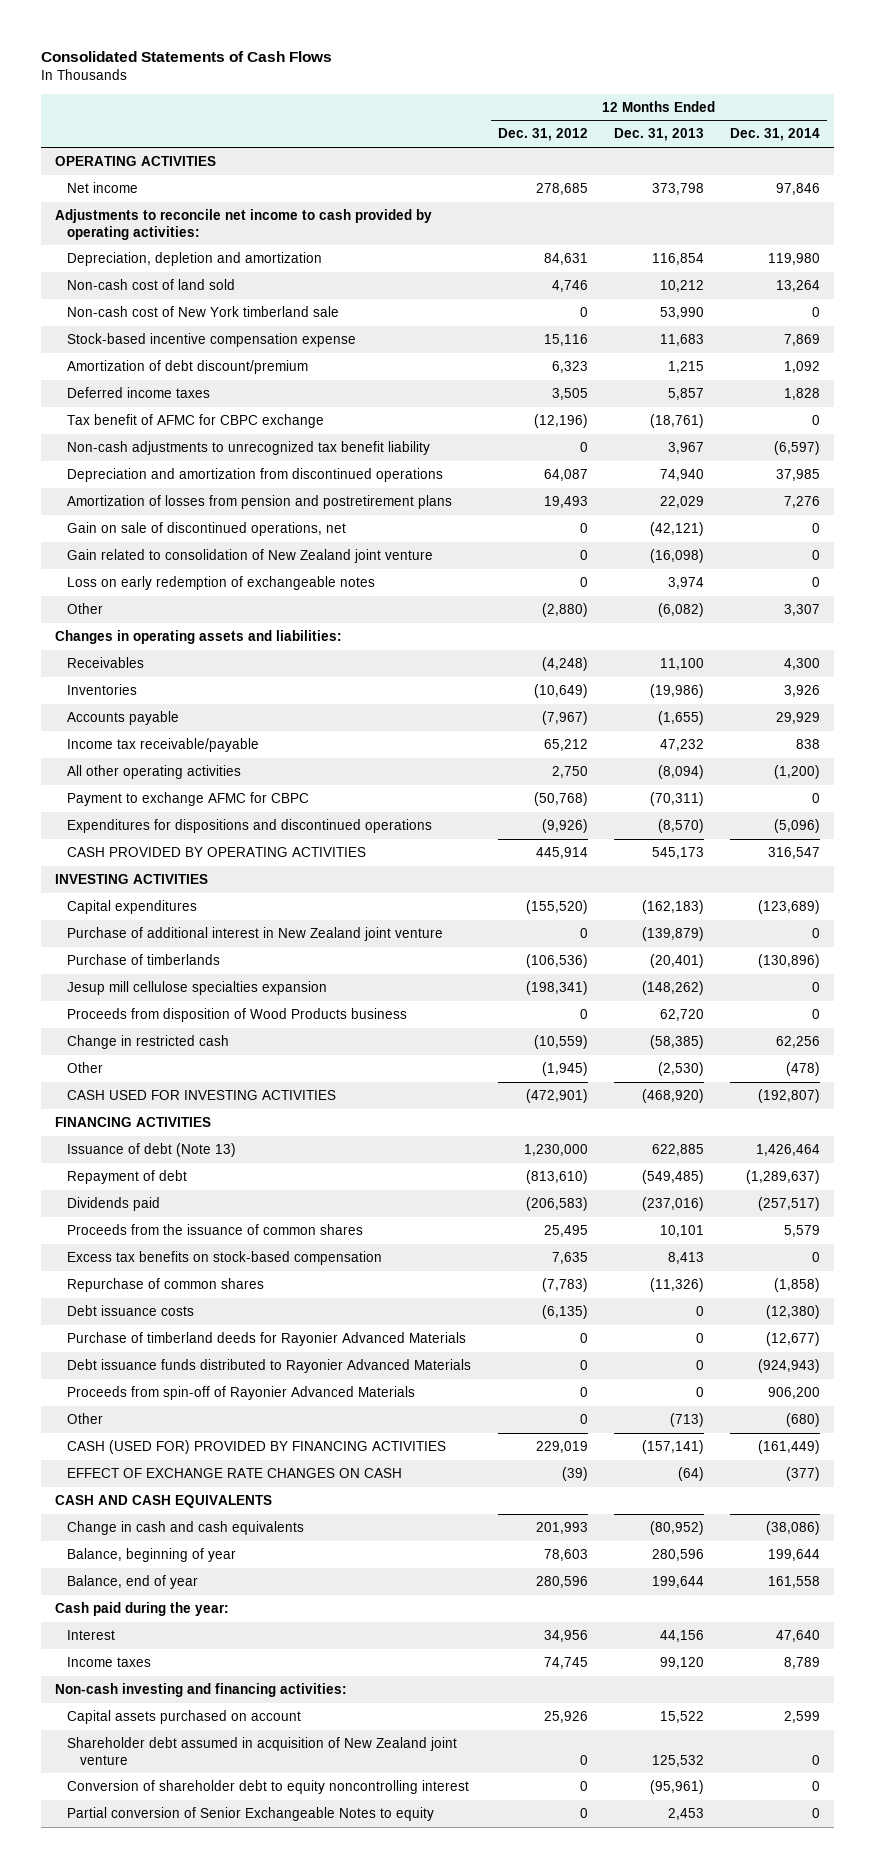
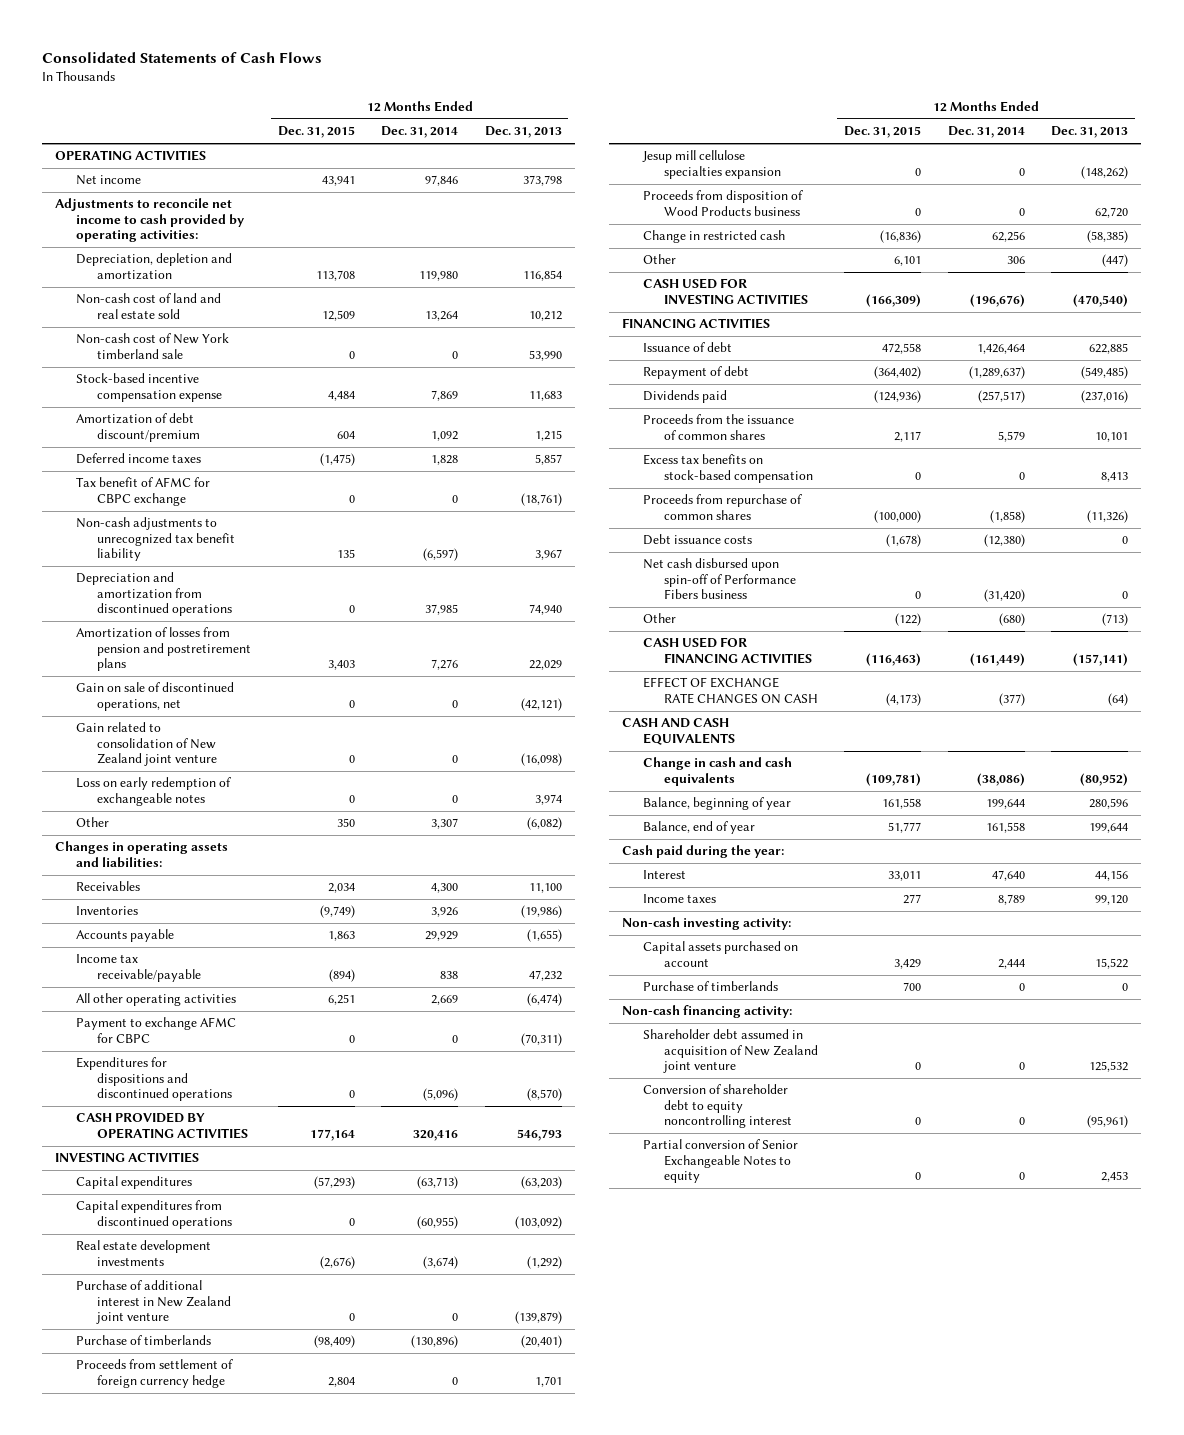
[497,128,588,142] Dec. 31, 2012 -> none
none -> [277,126,355,139] Dec. 31, 2015
[67,278,236,290] Non-cash cost of land sold -> [76,293,222,319] Non-cash cost of land and real estate sold
[658,764,705,779] (8,094) -> [526,993,562,1007] (6,474)
[774,764,821,779] (1,200) -> [431,995,459,1006] 2,669
[652,846,705,859] 545,173 -> [516,1128,562,1141] 546,793
[768,846,821,859] 316,547 -> [413,1129,459,1141] 320,416
[642,899,705,914] (162,183) -> [520,1176,562,1190] (63,203)
[758,899,821,914] (123,689) -> [417,1176,459,1190] (63,713)
none -> [76,1200,233,1229] Capital expenditures from discontinued operations
none -> [76,1240,212,1266] Real estate development investments
none -> [76,1359,234,1388] Proceeds from settlement of foreign currency hedge
[658,1061,705,1076] (2,530) -> [1102,254,1129,268] (447)
[786,1061,821,1076] (478) -> [1006,256,1025,265] 306
[642,1088,705,1103] (468,920) -> [1073,293,1129,307] (470,540)
[758,1088,821,1103] (192,807) -> [969,293,1025,307] (196,676)
[67,1142,237,1157] Issuance of debt (Note 13) -> [642,342,732,353] Issuance of debt
[67,1277,265,1292] Repurchase of common shares -> [642,494,802,520] Proceeds from repurchase of common shares
[67,1331,467,1346] Purchase of timberland deeds for Rayonier Advanced Materials -> none
[67,1358,472,1373] Debt issuance funds distributed to Rayonier Advanced Materials -> none
[67,1385,416,1400] Proceeds from spin-off of Rayonier Advanced Materials -> none
none -> [642,558,796,600] Net cash disbursed upon spin-off of Performance Fibers business
[67,1439,447,1454] CASH (USED FOR) PROVIDED BY FINANCING ACTIVITIES -> [642,637,812,664] CASH USED FOR FINANCING ACTIVITIES
[54,1682,347,1697] Non-cash investing and financing activities: -> none
none -> [621,917,791,931] Non-cash investing activity:
[784,1710,821,1723] 2,599 -> [997,958,1025,969] 2,444
none -> [642,981,778,992] Purchase of timberlands
none -> [621,1005,792,1019] Non-cash financing activity:

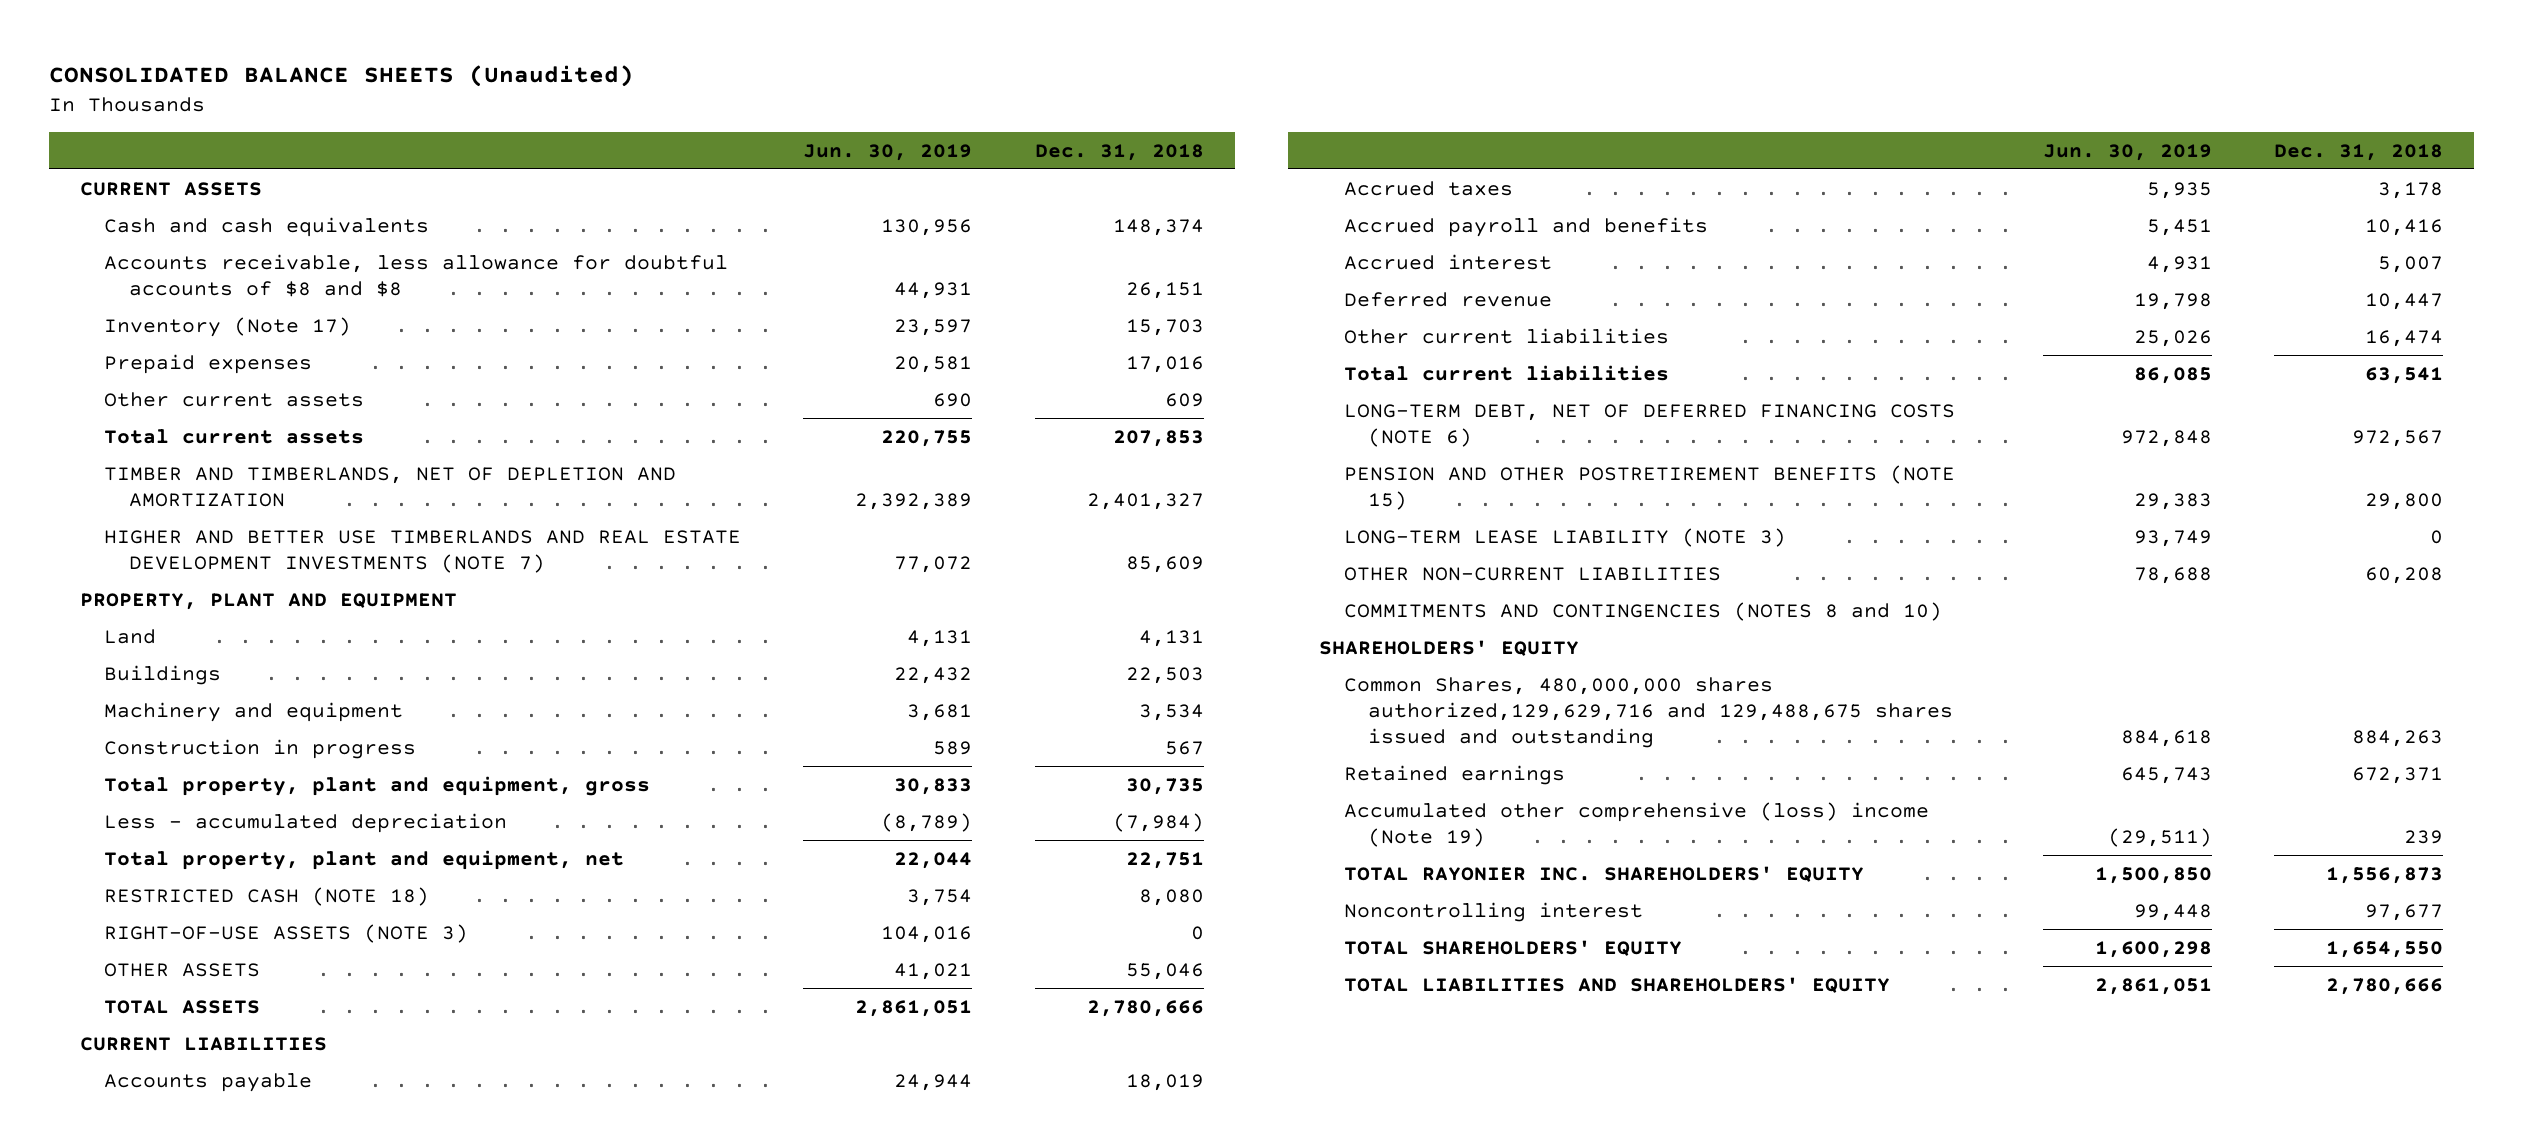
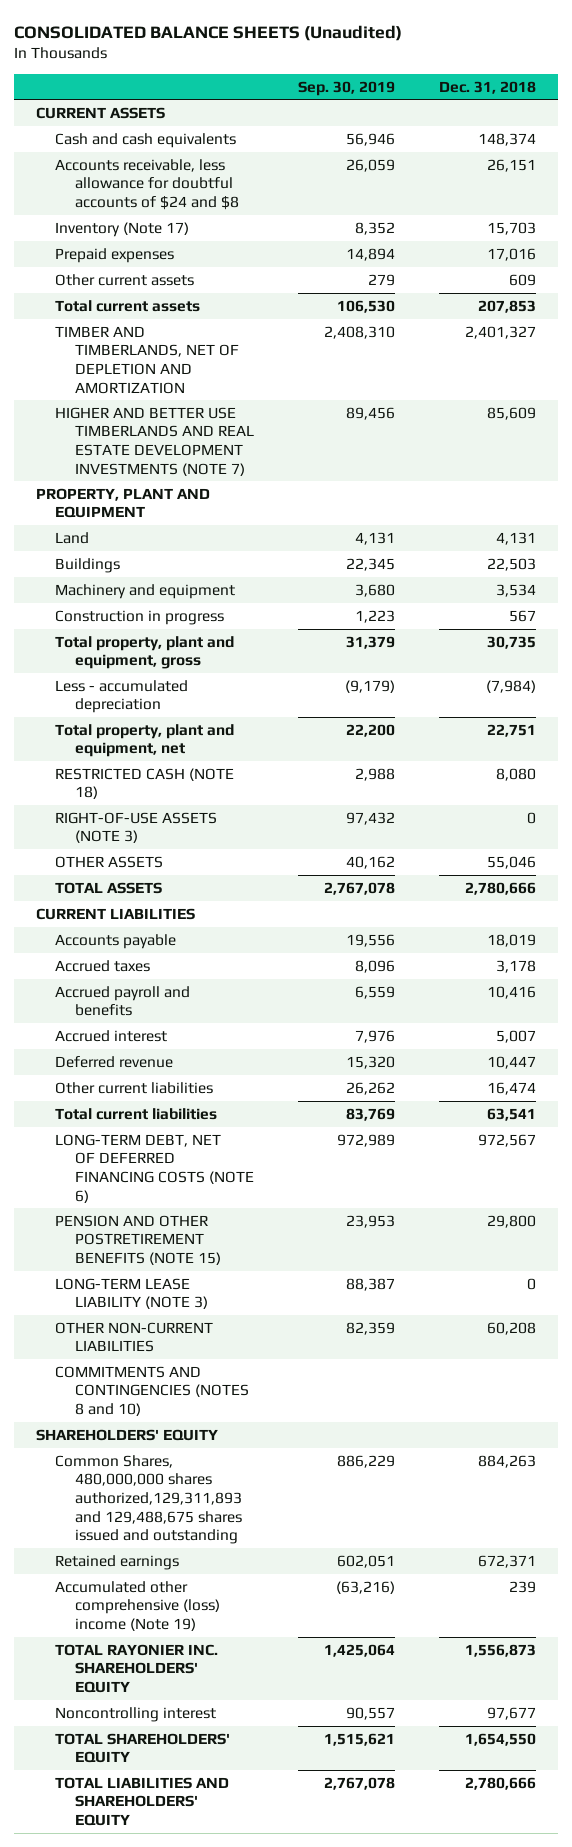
[803,143,973,161] Jun. 30, 2019 -> none
none -> [298,80,396,96] Sep. 30, 2019
[104,253,729,297] Accounts receivable, less allowance for doubtful accounts of $8 and $8 -> [55,158,240,211] Accounts receivable, less allowance for doubtful accounts of $24 and $8
[1343,676,1953,748] Common Shares, 480,000,000 shares authorized,129,629,716 and 129,488,675 shares issued and outstanding -> [55,1454,243,1545] Common Shares, 480,000,000 shares authorized,129,311,893 and 129,488,675 shares issued and outstanding

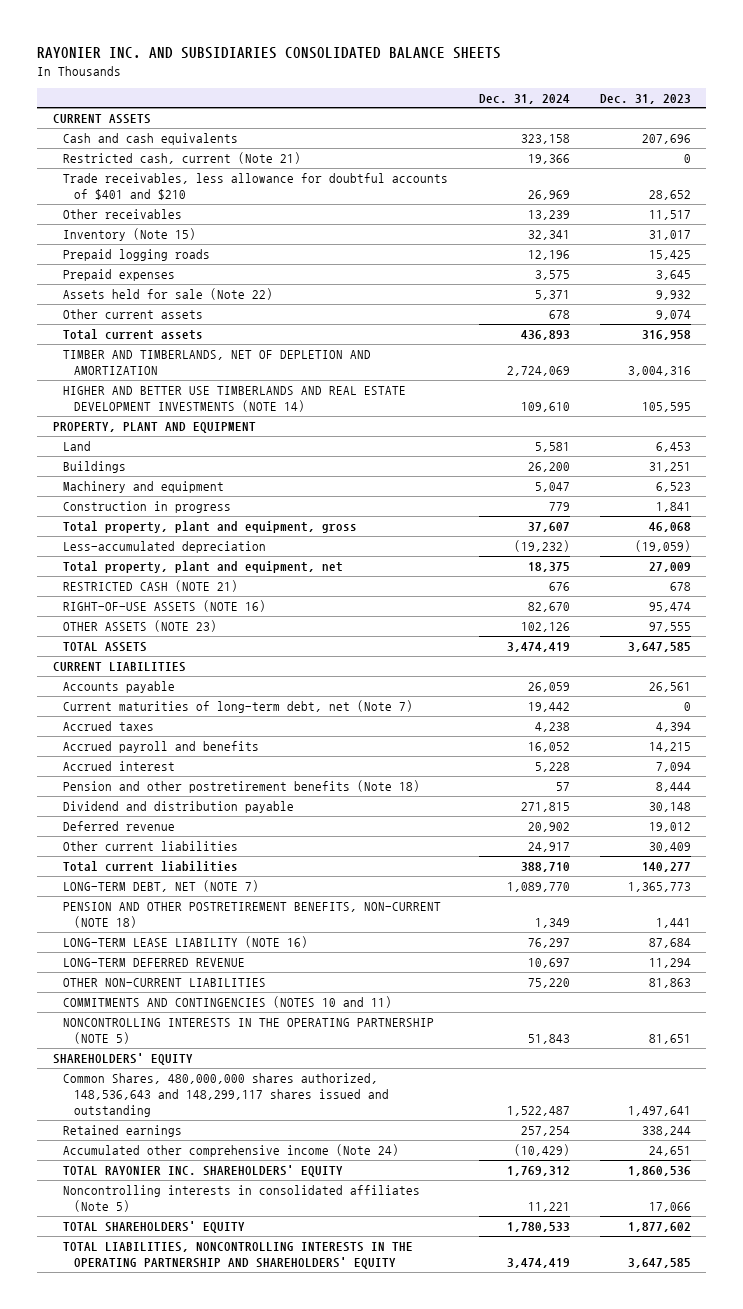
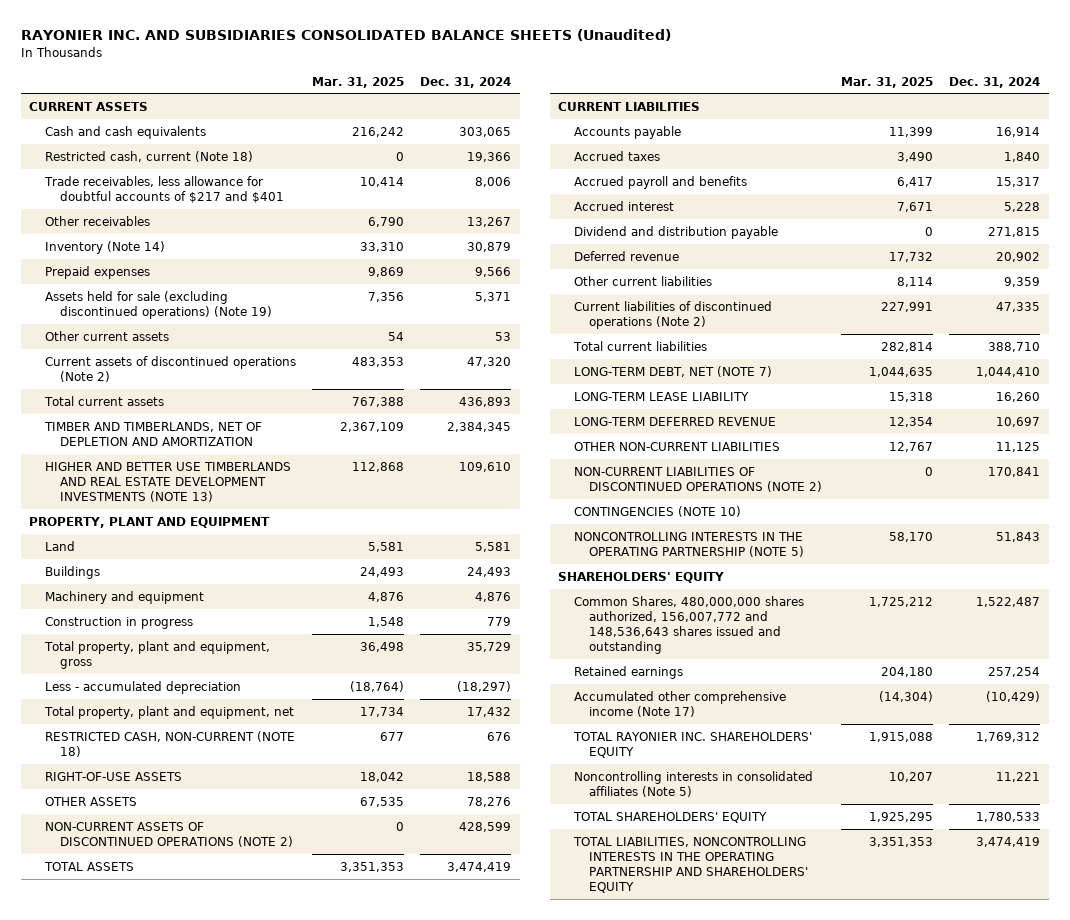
[37,47,502,60] RAYONIER INC. AND SUBSIDIARIES CONSOLIDATED BALANCE SHEETS -> [21,29,672,42] RAYONIER INC. AND SUBSIDIARIES CONSOLIDATED BALANCE SHEETS (Unaudited)
[599,93,691,104] Dec. 31, 2023 -> none
none -> [312,76,405,88] Mar. 31, 2025
[63,249,211,262] Prepaid logging roads -> none
[520,134,570,145] 323,158 -> [459,126,512,137] 303,065
[63,152,302,165] Restricted cash, current (Note 21) -> [44,150,253,162] Restricted cash, current (Note 18)
[63,173,449,200] Trade receivables, less allowance for doubtful accounts of $401 and $210 -> [43,175,285,203] Trade receivables, less allowance for doubtful accounts of $217 and $401
[527,189,570,200] 26,969 -> [475,176,512,187] 8,006
[527,210,570,221] 13,239 -> [467,216,512,227] 13,267
[63,228,197,242] Inventory (Note 15) -> [44,240,165,254] Inventory (Note 14)
[527,230,570,241] 32,341 -> [467,241,512,252] 30,879
[534,270,570,281] 3,575 -> [475,266,512,277] 9,566
[63,288,274,301] Assets held for sale (Note 22) -> [44,290,273,319] Assets held for sale (excluding discontinued operations) (Note 19)
[548,310,570,320] 678 -> [495,331,512,341] 53
none -> [44,355,296,382] Current assets of discontinued operations (Note 2)
[506,365,570,376] 2,724,069 -> [447,421,512,432] 2,384,345
[63,386,407,412] HIGHER AND BETTER USE TIMBERLANDS AND REAL ESTATE DEVELOPMENT INVESTMENTS (NOTE 14) -> [44,461,291,502] HIGHER AND BETTER USE TIMBERLANDS AND REAL ESTATE DEVELOPMENT INVESTMENTS (NOTE 13)
[527,462,570,473] 26,200 -> [467,566,512,577] 24,493
[534,482,570,493] 5,047 -> [475,591,512,602] 4,876
[527,522,570,533] 37,607 -> [467,641,512,652] 35,729
[63,541,267,554] Less-accumulated depreciation -> [44,680,241,694] Less - accumulated depreciation
[513,540,570,553] (19,232) -> [457,680,512,692] (18,297)
[527,562,570,573] 18,375 -> [467,706,512,717] 17,432
[63,580,239,593] RESTRICTED CASH (NOTE 21) -> [44,730,295,757] RESTRICTED CASH, NON-CURRENT (NOTE 18)
[63,600,267,613] RIGHT-OF-USE ASSETS (NOTE 16) -> [44,771,182,781] RIGHT-OF-USE ASSETS
[527,602,570,613] 82,670 -> [467,771,512,782] 18,588
[63,620,218,633] OTHER ASSETS (NOTE 23) -> [44,796,137,806] OTHER ASSETS
[520,622,570,633] 102,126 -> [467,796,512,807] 78,276
none -> [44,821,294,847] NON-CURRENT ASSETS OF DISCONTINUED OPERATIONS (NOTE 2)
[63,700,414,714] Current maturities of long-term debt, net (Note 7) -> none
[527,682,570,693] 26,059 -> [996,126,1041,137] 16,914
[534,722,570,733] 4,238 -> [1004,151,1041,162] 1,840
[527,742,570,753] 16,052 -> [996,176,1041,187] 15,317
[63,780,421,794] Pension and other postretirement benefits (Note 18) -> none
[527,842,570,853] 24,917 -> [1004,276,1041,287] 9,359
none -> [573,300,772,329] Current liabilities of discontinued operations (Note 2)
[63,902,442,928] PENSION AND OTHER POSTRETIREMENT BENEFITS, NON-CURRENT (NOTE 18) -> none
[506,882,570,893] 1,089,770 -> [976,366,1041,377] 1,044,410
[63,936,309,949] LONG-TERM LEASE LIABILITY (NOTE 16) -> [573,391,749,401] LONG-TERM LEASE LIABILITY
[527,938,570,949] 76,297 -> [996,391,1041,402] 16,260
[527,978,570,989] 75,220 -> [996,441,1041,452] 11,125
none -> [573,466,823,492] NON-CURRENT LIABILITIES OF DISCONTINUED OPERATIONS (NOTE 2)
[63,996,393,1009] COMMITMENTS AND CONTINGENCIES (NOTES 10 and 11) -> [573,505,741,517] CONTINGENCIES (NOTE 10)
[63,1073,390,1117] Common Shares, 480,000,000 shares authorized, 148,536,643 and 148,299,117 shares issued and outstanding -> [573,595,804,655] Common Shares, 480,000,000 shares authorized, 156,007,772 and 148,536,643 shares issued and outstanding
[63,1144,400,1158] Accumulated other comprehensive income (Note 24) -> [573,690,786,717] Accumulated other comprehensive income (Note 17)

